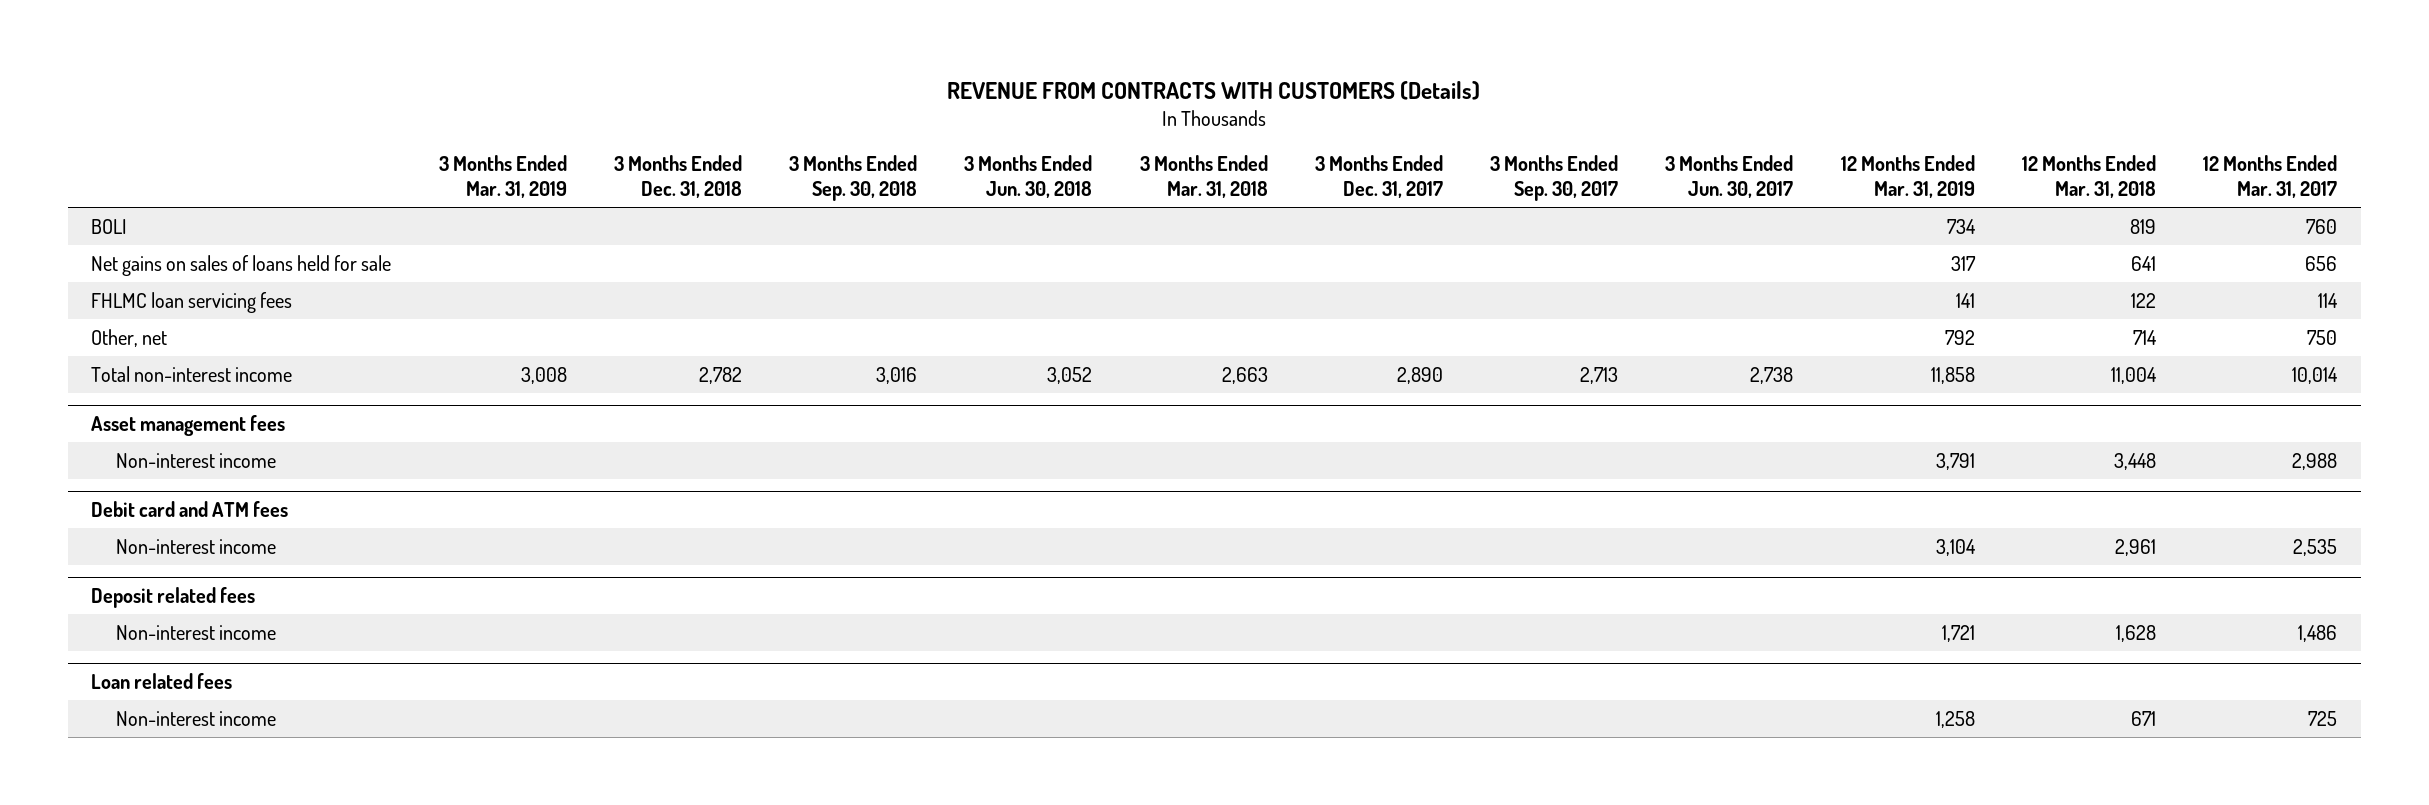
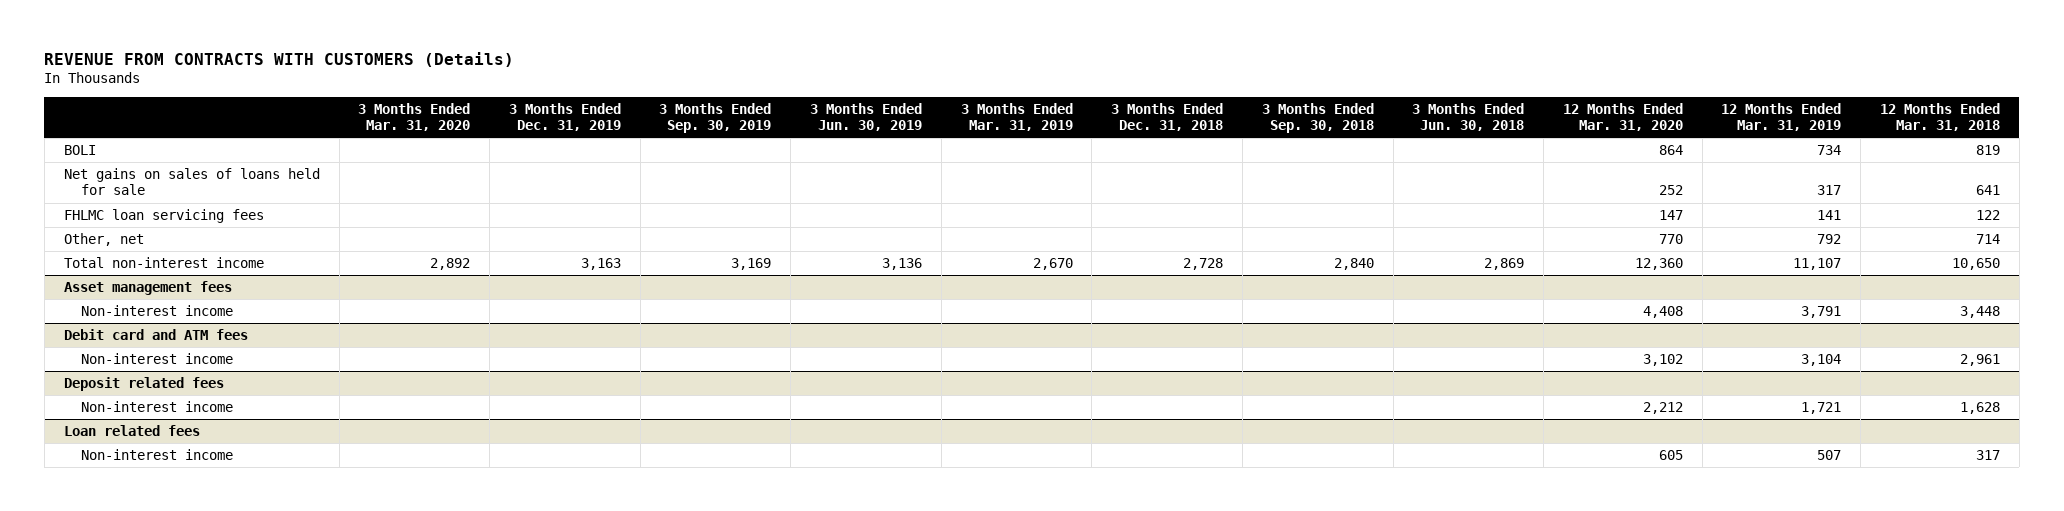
[1139,155,1268,199] 3 Months Ended Mar. 31, 2018 -> none
[1314,155,1443,199] 3 Months Ended Dec. 31, 2017 -> none
[1490,155,1619,202] 3 Months Ended Sep. 30, 2017 -> none
[1665,155,1794,199] 3 Months Ended Jun. 30, 2017 -> none
[2203,155,2338,199] 12 Months Ended Mar. 31, 2017 -> none
none -> [358,102,471,132] 3 Months Ended Mar. 31, 2020
none -> [508,102,621,132] 3 Months Ended Dec. 31, 2019
none -> [659,102,772,134] 3 Months Ended Sep. 30, 2019
none -> [810,102,923,132] 3 Months Ended Jun. 30, 2019
none -> [1562,102,1683,132] 12 Months Ended Mar. 31, 2020
[520,366,567,384] 3,008 -> [1032,258,1073,271] 2,670
[698,366,742,384] 2,782 -> [1183,258,1224,271] 2,728
[876,366,918,384] 3,016 -> [1333,258,1374,271] 2,840
[1047,366,1093,384] 3,052 -> [1484,258,1525,271] 2,869
[1930,366,1975,384] 11,858 -> [1793,258,1842,271] 11,107
[2111,366,2158,384] 11,004 -> [1952,258,2001,271] 10,650
[1935,710,1975,728] 1,258 -> [1817,450,1842,461] 507
[2131,710,2157,726] 671 -> [1976,450,2001,461] 317

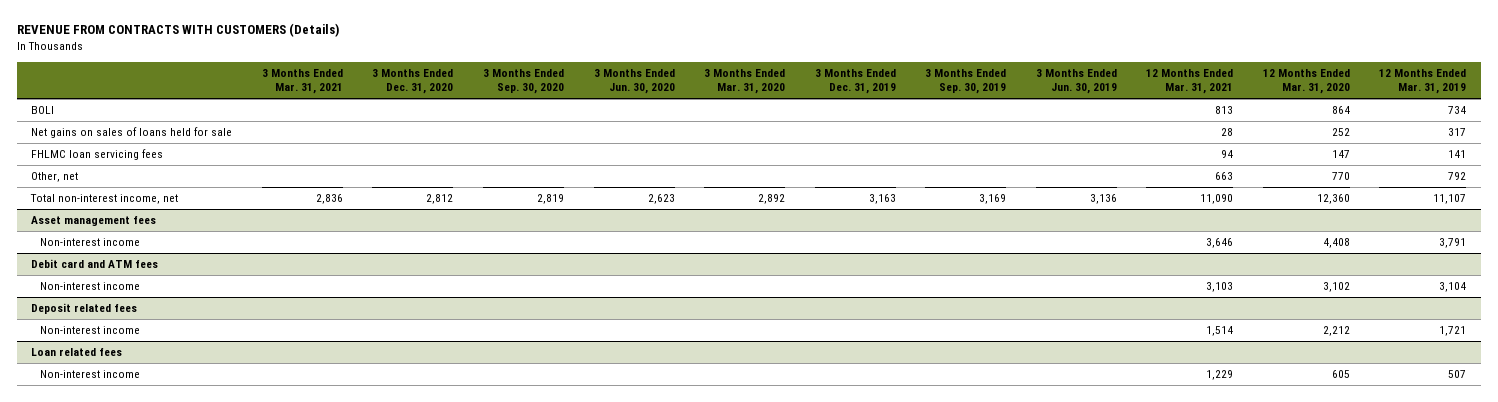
[960,102,1073,132] 3 Months Ended Mar. 31, 2019 -> none
[1111,102,1224,132] 3 Months Ended Dec. 31, 2018 -> none
[1261,102,1374,134] 3 Months Ended Sep. 30, 2018 -> none
[1412,102,1525,132] 3 Months Ended Jun. 30, 2018 -> none
[1880,102,2001,132] 12 Months Ended Mar. 31, 2018 -> none
none -> [261,68,343,95] 3 Months Ended Mar. 31, 2021
none -> [372,68,454,95] 3 Months Ended Dec. 31, 2020
none -> [483,68,565,95] 3 Months Ended Sep. 30, 2020
none -> [593,68,675,95] 3 Months Ended Jun. 30, 2020
none -> [1146,68,1234,95] 12 Months Ended Mar. 31, 2021
[63,257,264,269] Total non-interest income -> [30,194,179,205] Total non-interest income, net

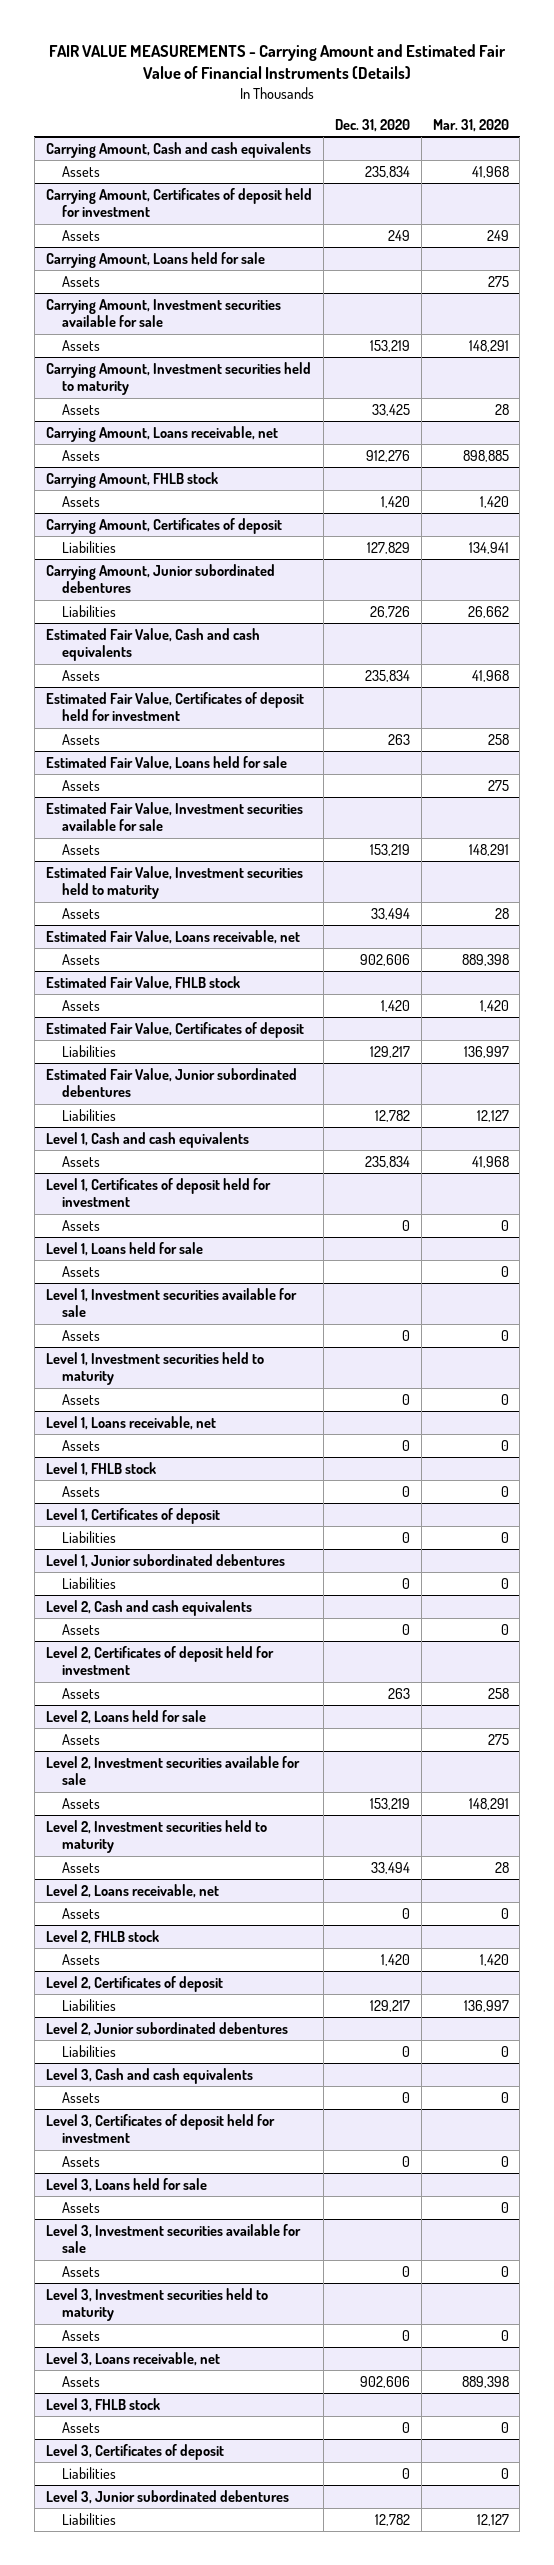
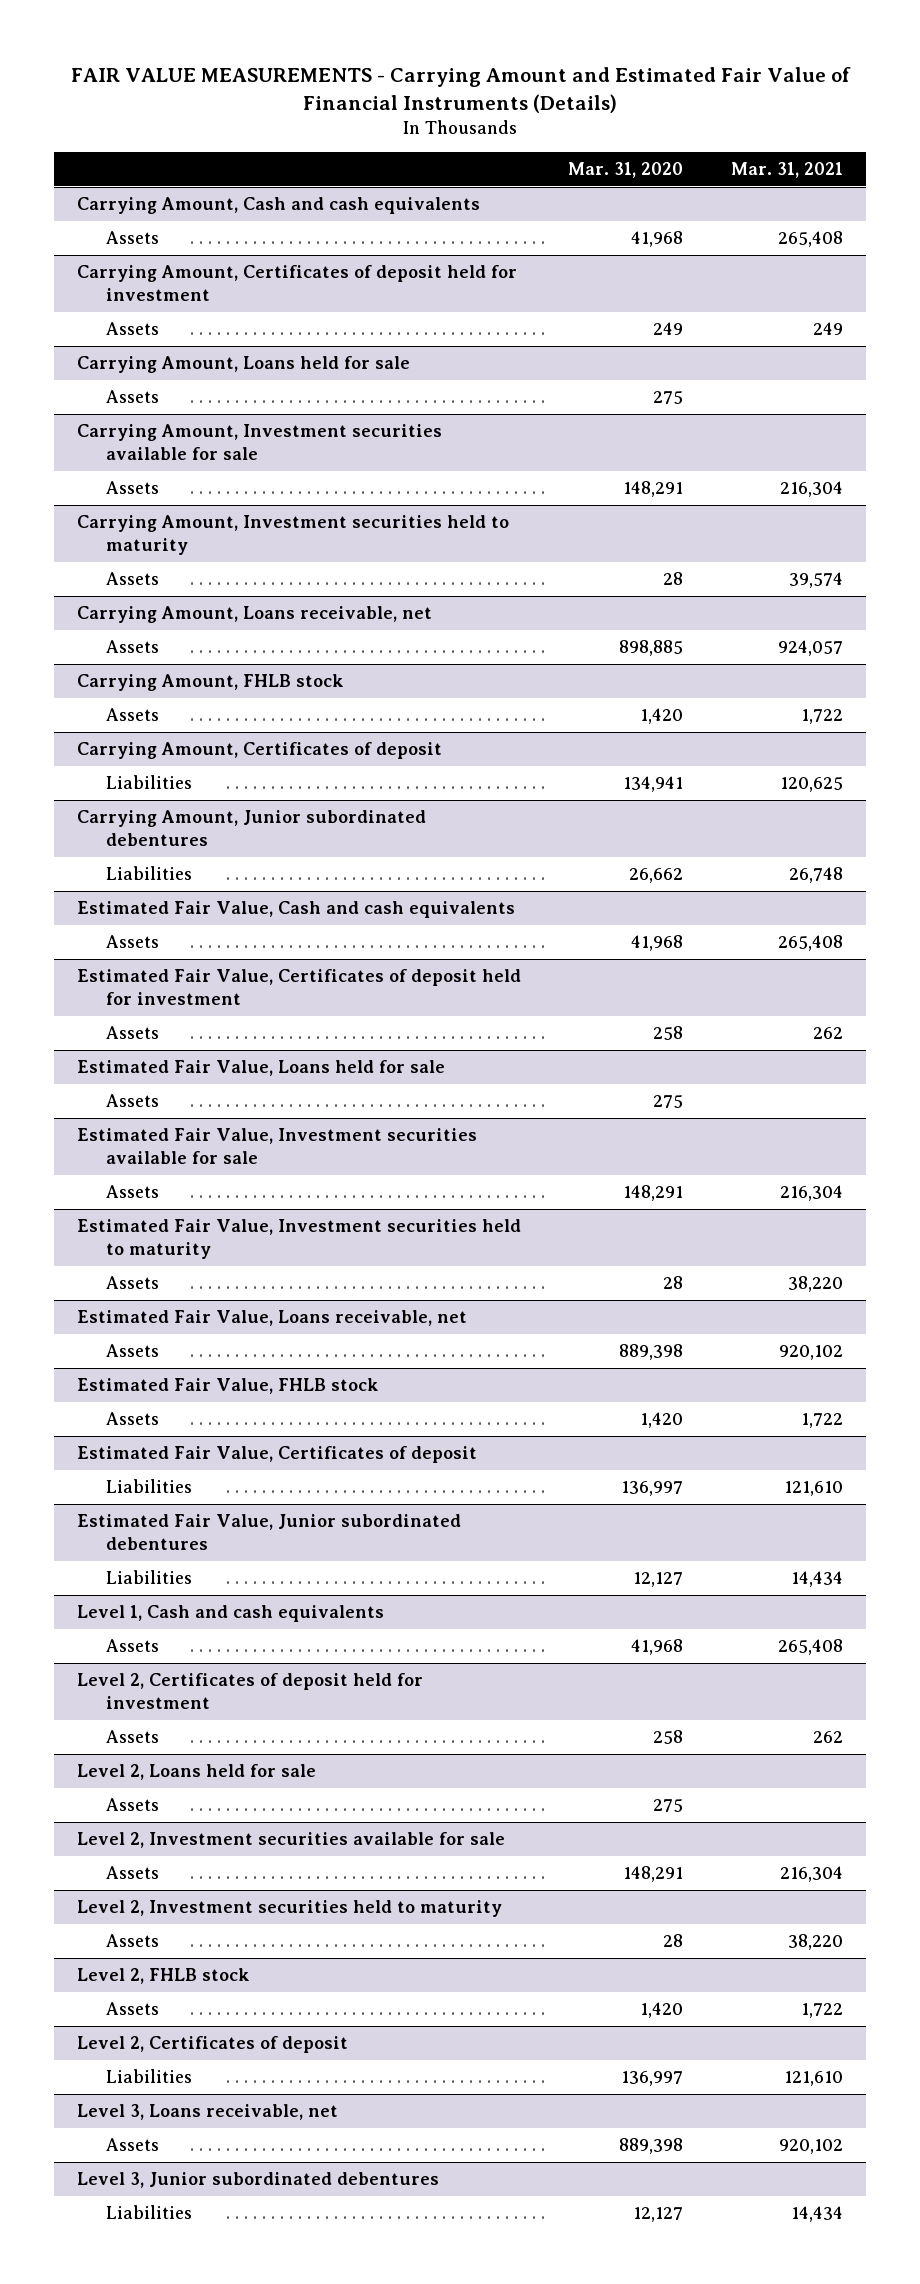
[334,119,410,133] Dec. 31, 2020 -> none
none -> [730,162,843,179] Mar. 31, 2021
[45,1177,271,1208] Level 1, Certificates of deposit held for investment -> none
[61,1219,100,1231] Assets -> none
[45,1241,203,1256] Level 1, Loans held for sale -> none
[61,1265,100,1277] Assets -> none
[45,1287,297,1318] Level 1, Investment securities available for sale -> none
[61,1329,100,1341] Assets -> none
[45,1351,264,1386] Level 1, Investment securities held to maturity -> none
[61,1393,100,1405] Assets -> none
[45,1415,216,1430] Level 1, Loans receivable, net -> none
[61,1439,100,1451] Assets -> none
[45,1461,156,1476] Level 1, FHLB stock -> none
[61,1485,100,1497] Assets -> none
[45,1507,220,1524] Level 1, Certificates of deposit -> none
[61,1530,116,1543] Liabilities -> none
[45,1553,285,1568] Level 1, Junior subordinated debentures -> none
[61,1576,116,1589] Liabilities -> none
[45,1599,252,1616] Level 2, Cash and cash equivalents -> none
[61,1623,100,1635] Assets -> none
[45,1883,219,1898] Level 2, Loans receivable, net -> none
[61,1907,100,1919] Assets -> none
[45,2021,288,2036] Level 2, Junior subordinated debentures -> none
[61,2044,116,2057] Liabilities -> none
[45,2067,253,2084] Level 3, Cash and cash equivalents -> none
[61,2091,100,2103] Assets -> none
[45,2113,275,2144] Level 3, Certificates of deposit held for investment -> none
[61,2155,100,2167] Assets -> none
[45,2177,207,2192] Level 3, Loans held for sale -> none
[61,2201,100,2213] Assets -> none
[45,2223,301,2254] Level 3, Investment securities available for sale -> none
[61,2265,100,2277] Assets -> none
[45,2287,268,2322] Level 3, Investment securities held to maturity -> none
[61,2329,100,2341] Assets -> none
[45,2397,160,2412] Level 3, FHLB stock -> none
[61,2421,100,2433] Assets -> none
[45,2443,224,2460] Level 3, Certificates of deposit -> none
[61,2466,116,2479] Liabilities -> none

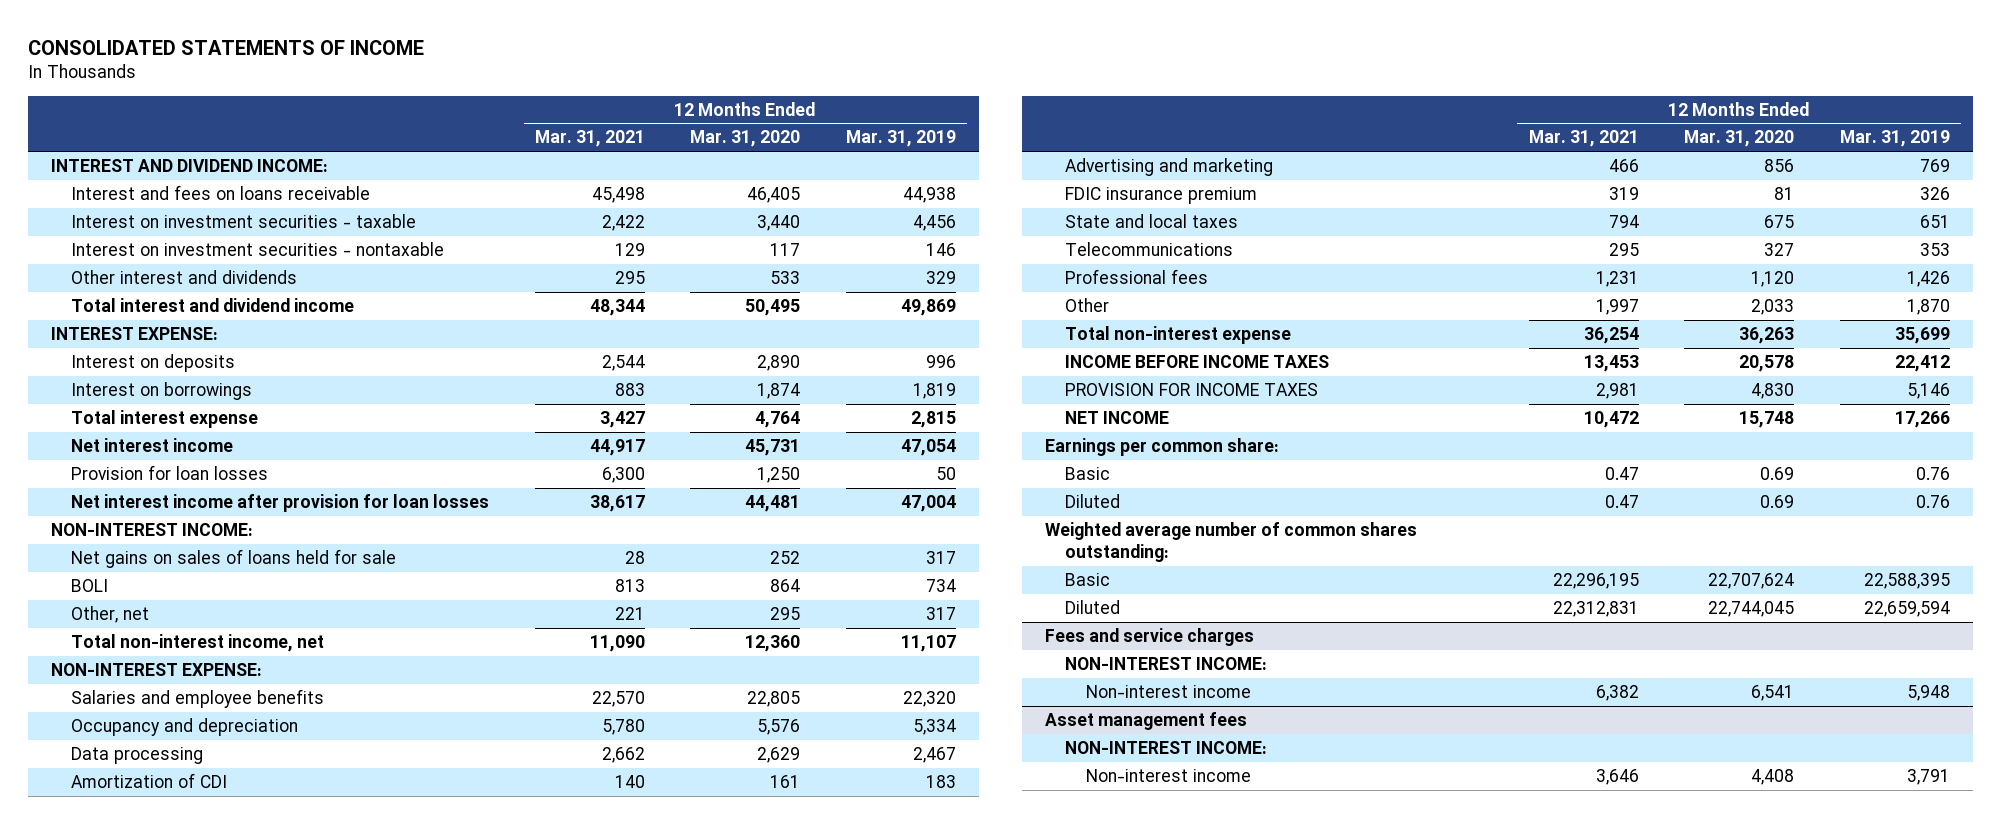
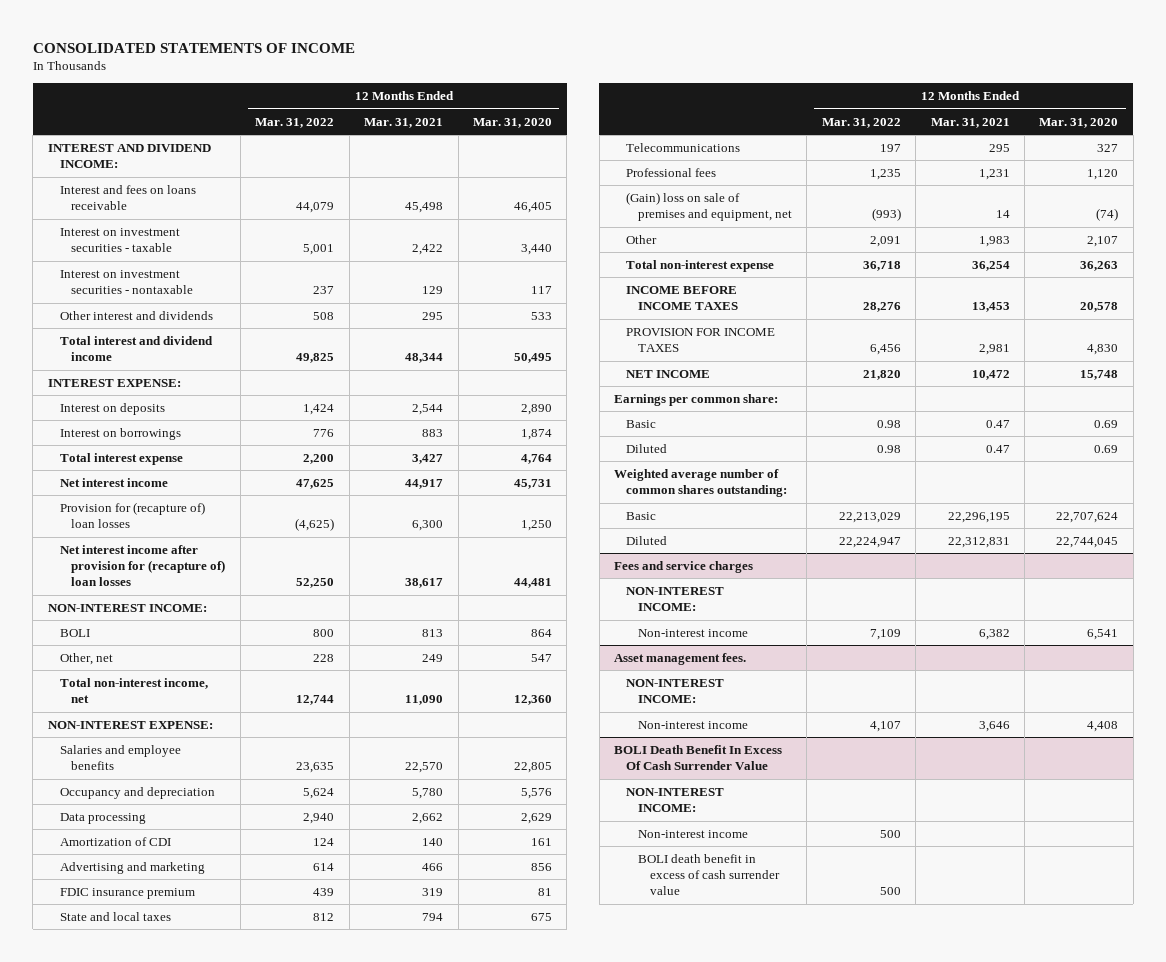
[845,130,956,148] Mar. 31, 2019 -> none
none -> [255,117,335,128] Mar. 31, 2022
[71,464,269,480] Provision for loan losses -> [59,501,205,529] Provision for (recapture of) loan losses
[71,493,490,512] Net interest income after provision for loan losses -> [59,544,226,587] Net interest income after provision for (recapture of) loan losses
[71,548,397,568] Net gains on sales of loans held for sale -> none
[614,606,645,620] 221 -> [422,653,444,662] 249
[770,606,801,620] 295 -> [530,653,552,662] 547
none -> [625,191,792,222] (Gain) loss on sale of premises and equipment, net
[1595,298,1639,315] 1,997 -> [978,235,1010,247] 1,983
[1751,298,1795,315] 2,033 -> [1087,235,1119,247] 2,107
[1044,711,1247,730] Asset management fees -> [614,652,747,665] Asset management fees.
none -> [614,744,783,771] BOLI Death Benefit In Excess Of Cash Surrender Value
none -> [625,787,724,813] NON-INTEREST INCOME:
none -> [637,829,748,838] Non-interest income
none -> [637,853,780,896] BOLI death benefit in excess of cash surrender value

